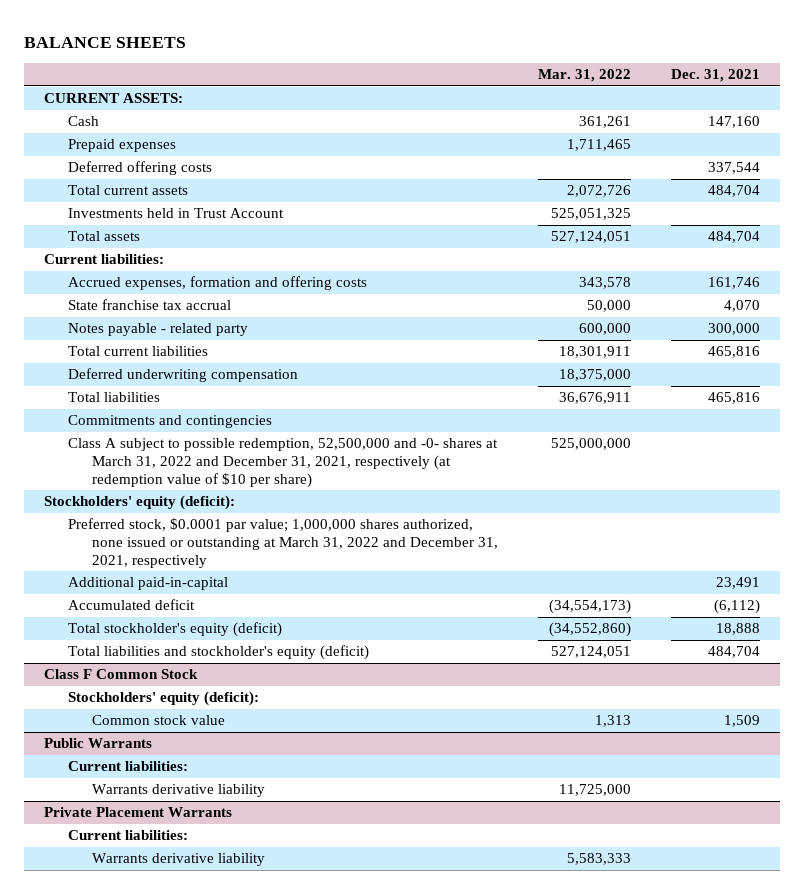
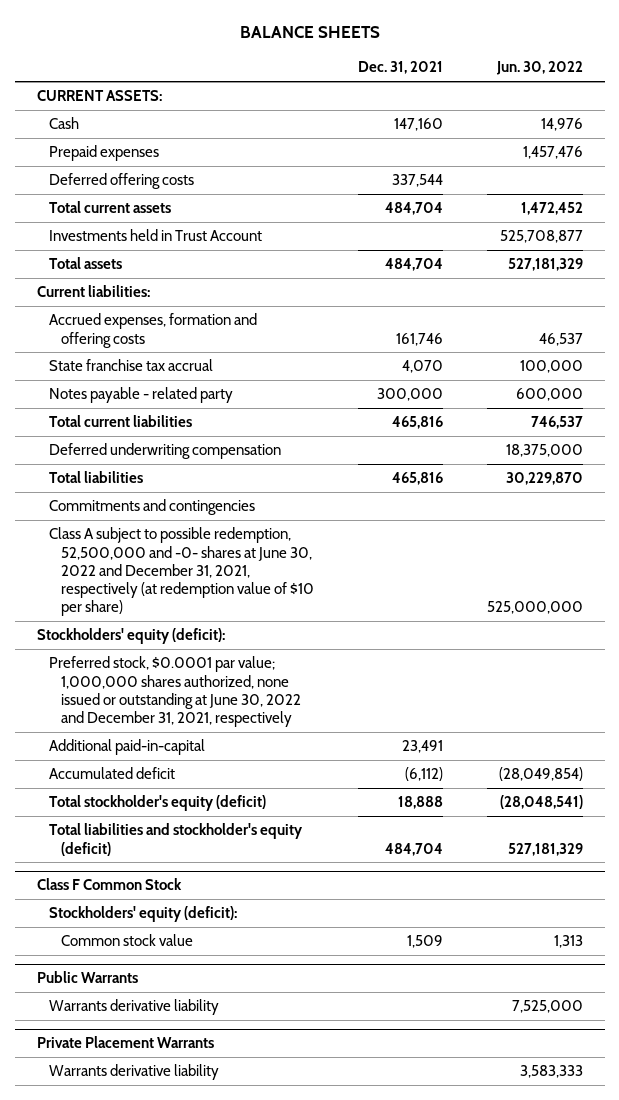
[537,69,631,83] Mar. 31, 2022 -> none
none -> [495,61,583,76] Jun. 30, 2022
[68,438,499,488] Class A subject to possible redemption, 52,500,000 and -0- shares at March 31, 2022 and December 31, 2021, respectively (at redemption value of $10 per share) -> [48,527,314,617] Class A subject to possible redemption, 52,500,000 and -0- shares at June 30, 2022 and December 31, 2021, respectively (at redemption value of $10 per share)
[68,518,498,568] Preferred stock, $0.0001 par value; 1,000,000 shares authorized, none issued or outstanding at March 31, 2022 and December 31, 2021, respectively -> [48,656,301,728] Preferred stock, $0.0001 par value; 1,000,000 shares authorized, none issued or outstanding at June 30, 2022 and December 31, 2021, respectively
[68,761,189,772] Current liabilities: -> none
[68,830,189,841] Current liabilities: -> none

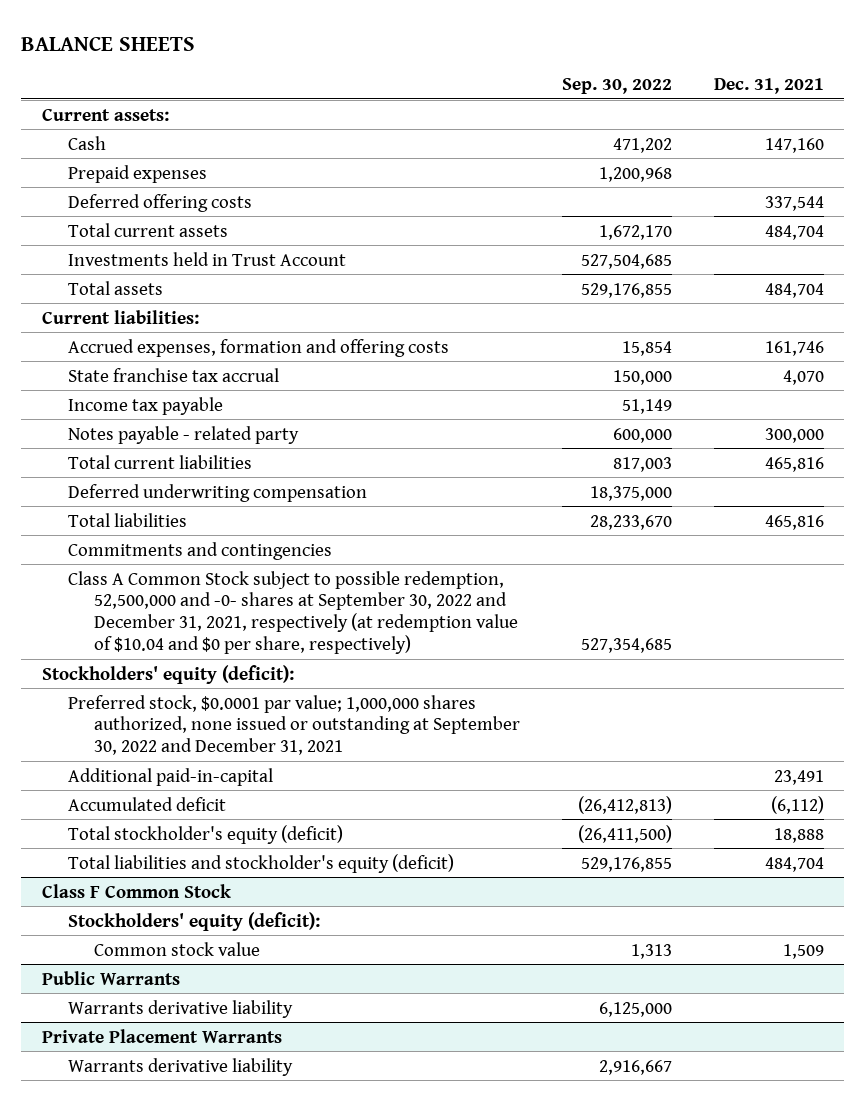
[495,61,583,76] Jun. 30, 2022 -> none
none -> [561,78,672,95] Sep. 30, 2022
[36,90,162,102] CURRENT ASSETS: -> [42,107,170,121] Current assets:
none -> [68,396,224,415] Income tax payable
[48,527,314,617] Class A subject to possible redemption, 52,500,000 and -0- shares at June 30, 2022 and December 31, 2021, respectively (at redemption value of $10 per share) -> [68,570,519,655] Class A Common Stock subject to possible redemption, 52,500,000 and -0- shares at September 30, 2022 and December 31, 2021, respectively (at redemption value of $10.04 and $0 per share, respectively)
[48,656,301,728] Preferred stock, $0.0001 par value; 1,000,000 shares authorized, none issued or outstanding at June 30, 2022 and December 31, 2021, respectively -> [68,694,521,756] Preferred stock, $0.0001 par value; 1,000,000 shares authorized, none issued or outstanding at September 30, 2022 and December 31, 2021

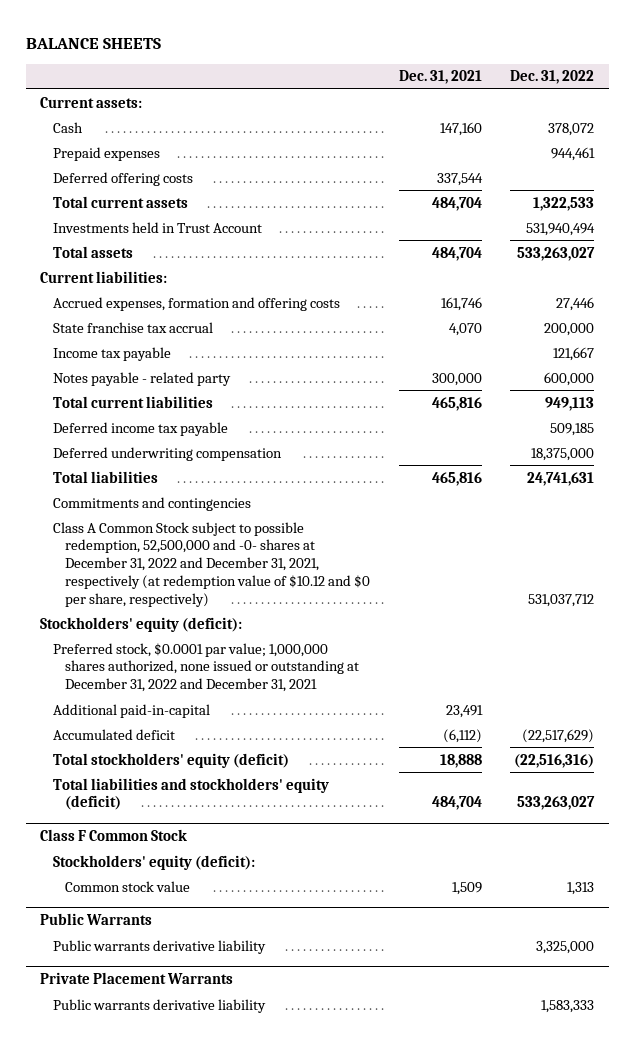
[561,78,672,95] Sep. 30, 2022 -> none
none -> [510,70,595,85] Dec. 31, 2022
none -> [52,421,228,436] Deferred income tax payable
[68,570,519,655] Class A Common Stock subject to possible redemption, 52,500,000 and -0- shares at September 30, 2022 and December 31, 2021, respectively (at redemption value of $10.04 and $0 per share, respectively) -> [52,521,370,607] Class A Common Stock subject to possible redemption, 52,500,000 and -0- shares at December 31, 2022 and December 31, 2021, respectively (at redemption value of $10.12 and $0 per share, respectively)
[68,694,521,756] Preferred stock, $0.0001 par value; 1,000,000 shares authorized, none issued or outstanding at September 30, 2022 and December 31, 2021 -> [52,642,359,693] Preferred stock, $0.0001 par value; 1,000,000 shares authorized, none issued or outstanding at December 31, 2022 and December 31, 2021
[68,824,344,844] Total stockholder's equity (deficit) -> [52,752,289,768] Total stockholders' equity (deficit)
[68,853,455,873] Total liabilities and stockholder's equity (deficit) -> [52,777,329,811] Total liabilities and stockholders' equity (deficit)
[68,999,294,1018] Warrants derivative liability -> [52,939,266,954] Public warrants derivative liability
[68,1057,294,1076] Warrants derivative liability -> [52,998,266,1013] Public warrants derivative liability

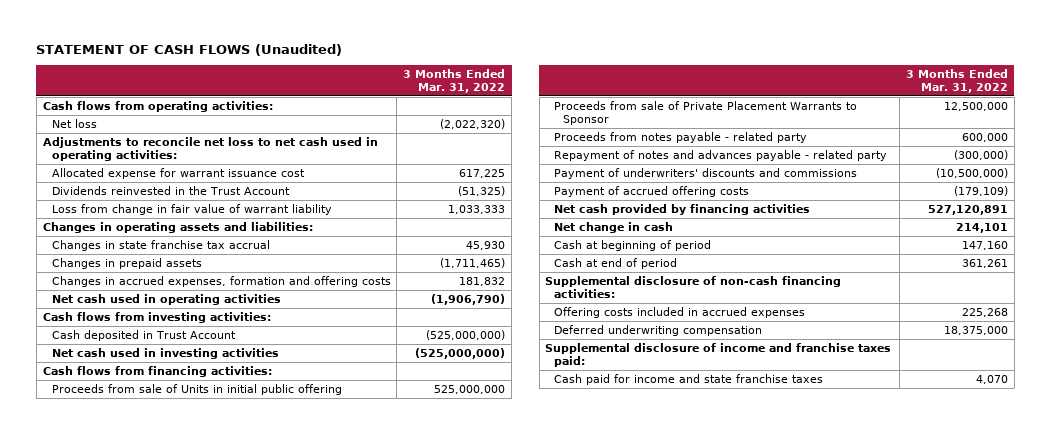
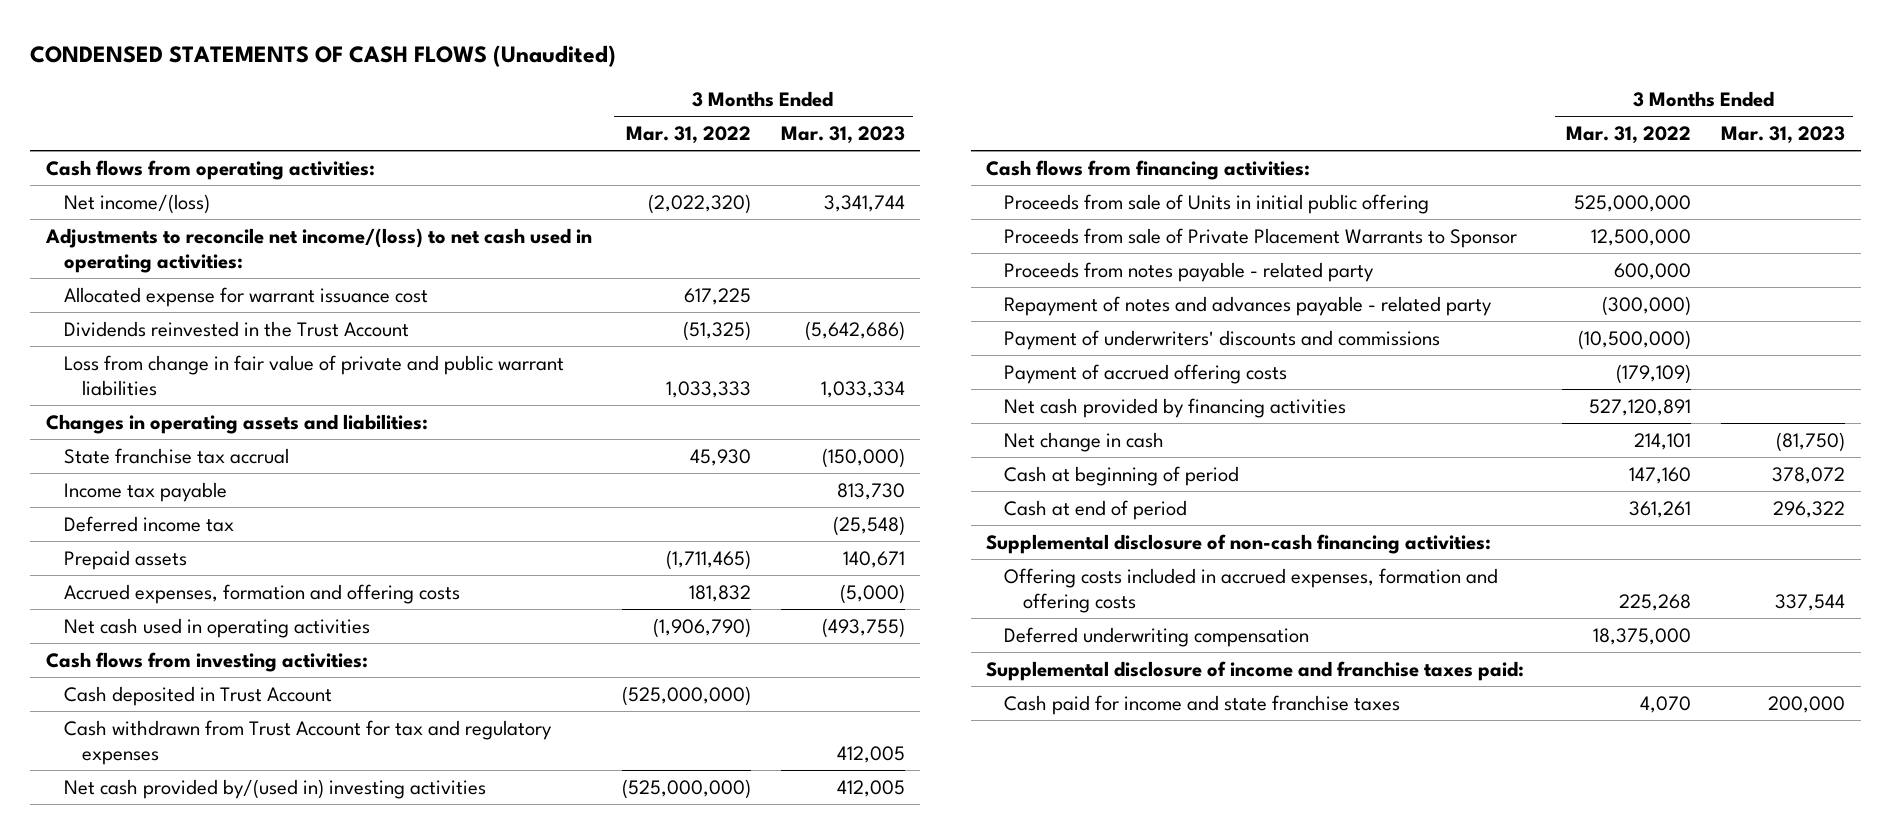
[36,43,343,56] STATEMENT OF CASH FLOWS (Unaudited) -> [30,44,617,67] CONDENSED STATEMENTS OF CASH FLOWS (Unaudited)
none -> [780,125,905,144] Mar. 31, 2023
[51,118,97,128] Net loss -> [63,193,210,214] Net income/(loss)
[42,136,378,162] Adjustments to reconcile net loss to net cash used in operating activities: -> [44,227,592,274] Adjustments to reconcile net income/(loss) to net cash used in operating activities:
[51,203,332,215] Loss from change in fair value of warrant liability -> [63,354,564,397] Loss from change in fair value of private and public warrant liabilities
[51,239,270,251] Changes in state franchise tax accrual -> [63,447,289,464] State franchise tax accrual
none -> [63,481,227,502] Income tax payable
none -> [63,515,234,532] Deferred income tax
[51,257,202,269] Changes in prepaid assets -> [63,549,187,570] Prepaid assets
[51,275,391,287] Changes in accrued expenses, formation and offering costs -> [63,583,460,604] Accrued expenses, formation and offering costs
none -> [63,719,552,766] Cash withdrawn from Trust Account for tax and regulatory expenses
[51,347,279,359] Net cash used in investing activities -> [63,778,486,799] Net cash provided by/(used in) investing activities
[554,306,806,318] Offering costs included in accrued expenses -> [1004,567,1499,614] Offering costs included in accrued expenses, formation and offering costs

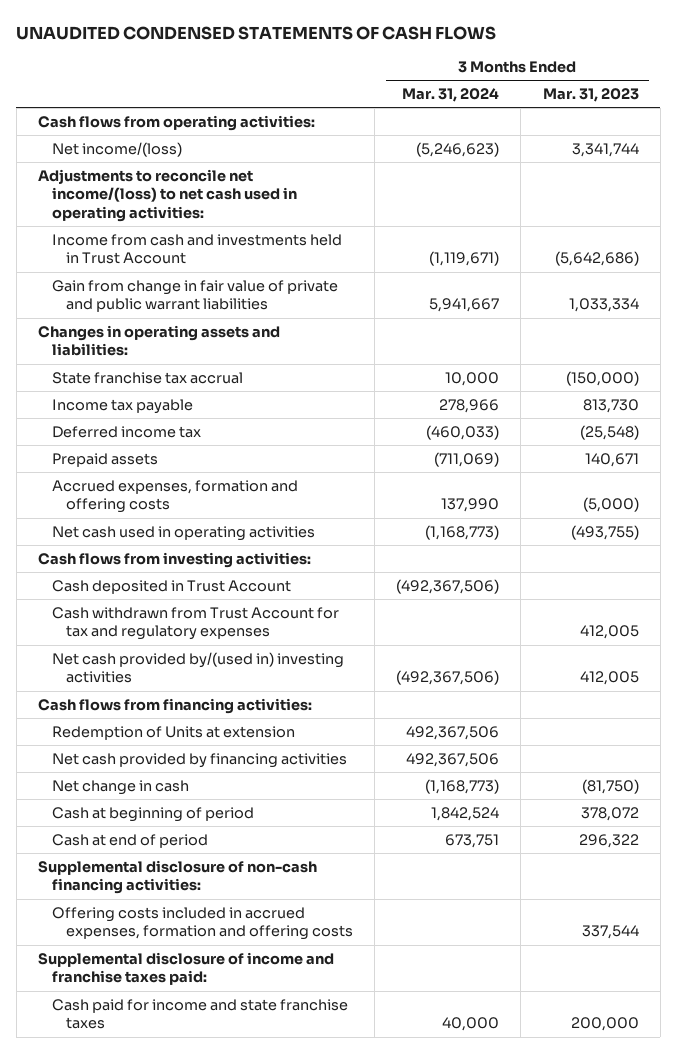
[30,44,617,67] CONDENSED STATEMENTS OF CASH FLOWS (Unaudited) -> [16,25,497,40] UNAUDITED CONDENSED STATEMENTS OF CASH FLOWS
[625,125,751,144] Mar. 31, 2022 -> none
none -> [402,88,500,103] Mar. 31, 2024
[63,286,428,307] Allocated expense for warrant issuance cost -> none
[63,320,409,337] Dividends reinvested in the Trust Account -> [52,233,343,265] Income from cash and investments held in Trust Account
[63,354,564,397] Loss from change in fair value of private and public warrant liabilities -> [52,279,339,313] Gain from change in fair value of private and public warrant liabilities
[1004,193,1430,214] Proceeds from sale of Units in initial public offering -> none
[1004,227,1518,248] Proceeds from sale of Private Placement Warrants to Sponsor -> none
[1004,261,1375,282] Proceeds from notes payable - related party -> none
[1004,295,1493,316] Repayment of notes and advances payable - related party -> none
[1004,329,1441,350] Payment of underwriters' discounts and commissions -> none
[1004,363,1288,384] Payment of accrued offering costs -> none
none -> [52,725,296,740] Redemption of Units at extension
[1004,626,1310,647] Deferred underwriting compensation -> none

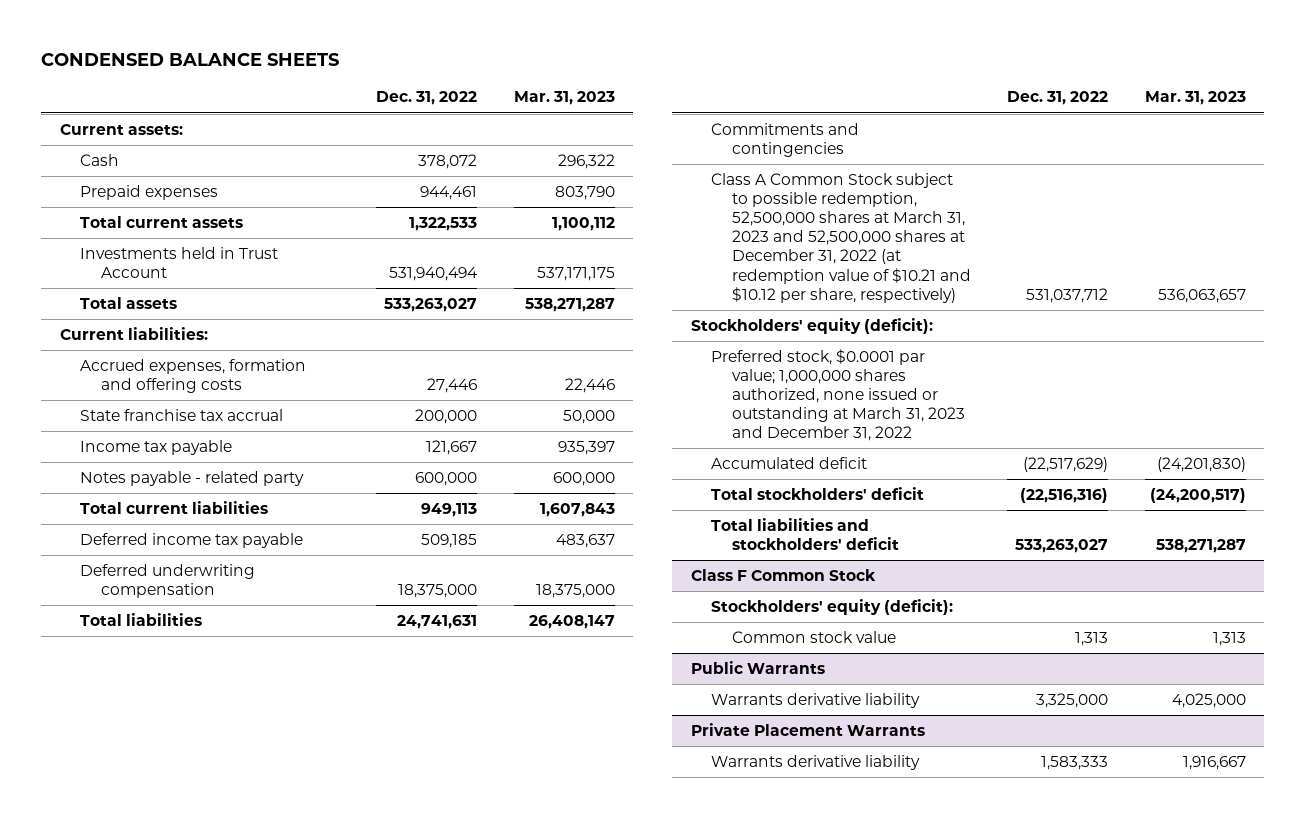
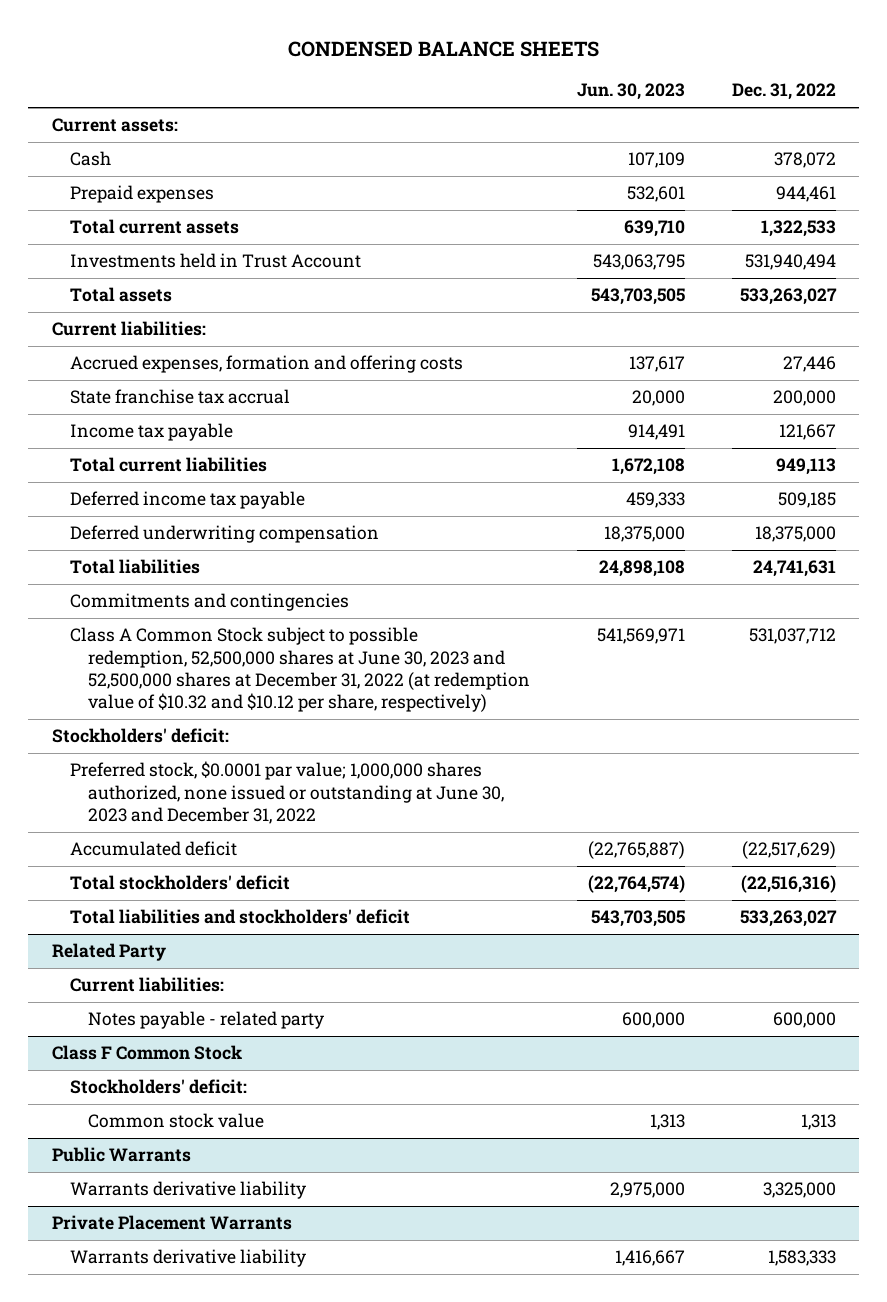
[513,91,615,106] Mar. 31, 2023 -> none
none -> [576,83,685,101] Jun. 30, 2023
[80,471,305,487] Notes payable - related party -> none
[711,173,971,303] Class A Common Stock subject to possible redemption, 52,500,000 shares at March 31, 2023 and 52,500,000 shares at December 31, 2022 (at redemption value of $10.21 and $10.12 per share, respectively) -> [70,627,531,713] Class A Common Stock subject to possible redemption, 52,500,000 shares at June 30, 2023 and 52,500,000 shares at December 31, 2022 (at redemption value of $10.32 and $10.12 per share, respectively)
[690,318,933,335] Stockholders' equity (deficit): -> [51,728,229,744] Stockholders' deficit:
[711,349,965,442] Preferred stock, $0.0001 par value; 1,000,000 shares authorized, none issued or outstanding at March 31, 2023 and December 31, 2022 -> [70,761,505,824] Preferred stock, $0.0001 par value; 1,000,000 shares authorized, none issued or outstanding at June 30, 2023 and December 31, 2022
none -> [51,943,166,962] Related Party
none -> [70,977,225,993] Current liabilities:
none -> [88,1011,325,1030] Notes payable - related party
[711,599,954,616] Stockholders' equity (deficit): -> [70,1079,248,1095] Stockholders' deficit:

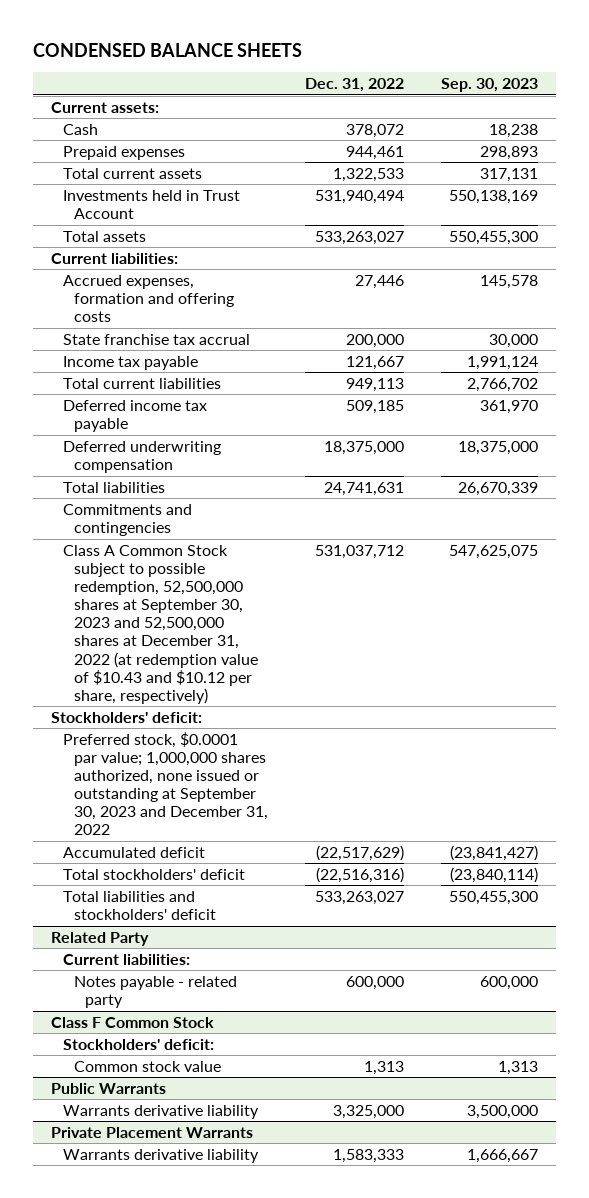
[576,83,685,101] Jun. 30, 2023 -> none
none -> [440,78,538,93] Sep. 30, 2023
[70,627,531,713] Class A Common Stock subject to possible redemption, 52,500,000 shares at June 30, 2023 and 52,500,000 shares at December 31, 2022 (at redemption value of $10.32 and $10.12 per share, respectively) -> [62,544,258,704] Class A Common Stock subject to possible redemption, 52,500,000 shares at September 30, 2023 and 52,500,000 shares at December 31, 2022 (at redemption value of $10.43 and $10.12 per share, respectively)
[70,761,505,824] Preferred stock, $0.0001 par value; 1,000,000 shares authorized, none issued or outstanding at June 30, 2023 and December 31, 2022 -> [62,731,268,836] Preferred stock, $0.0001 par value; 1,000,000 shares authorized, none issued or outstanding at September 30, 2023 and December 31, 2022

